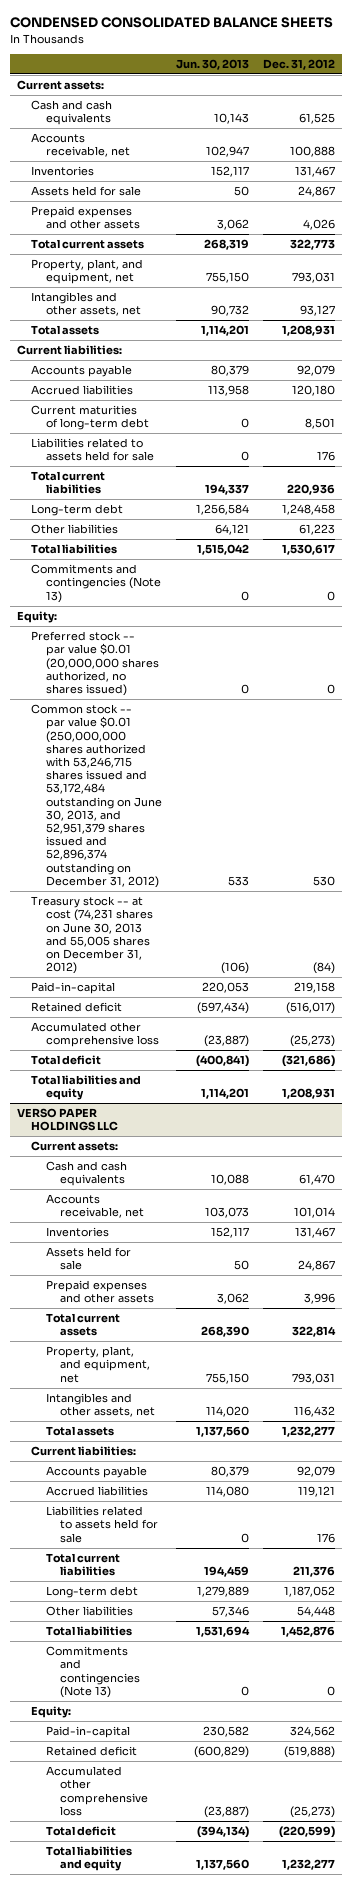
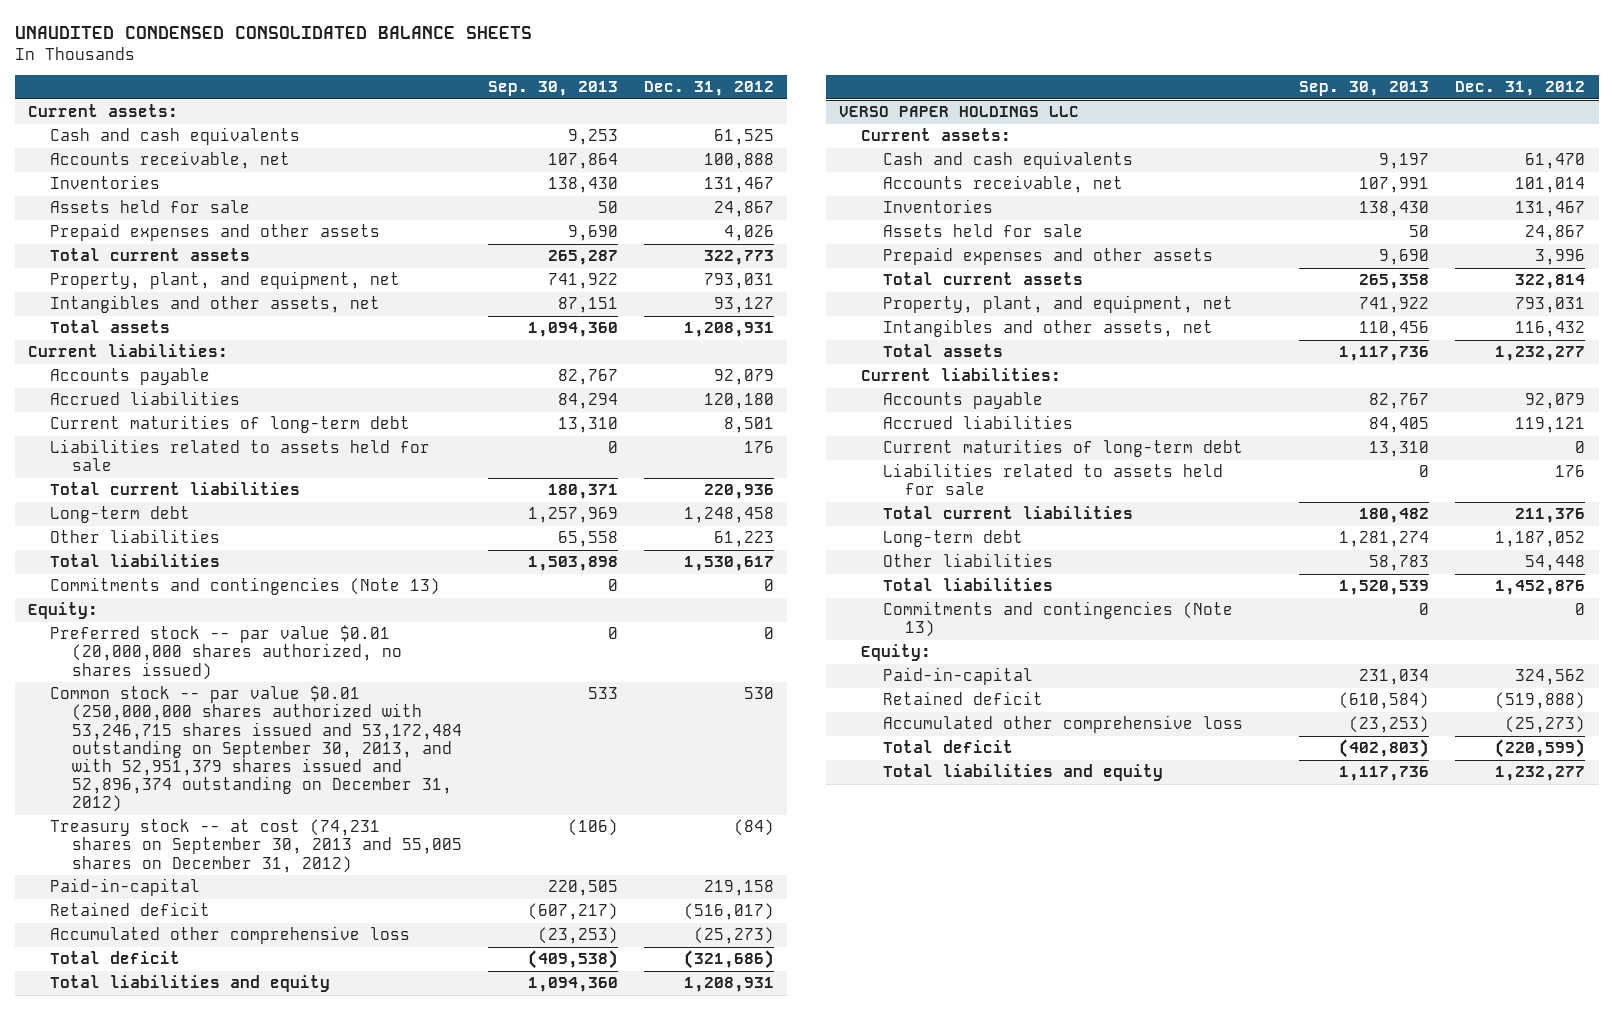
[9,17,333,29] CONDENSED CONSOLIDATED BALANCE SHEETS -> [14,25,532,39] UNAUDITED CONDENSED CONSOLIDATED BALANCE SHEETS
[175,58,249,70] Jun. 30, 2013 -> none
none -> [488,81,619,97] Sep. 30, 2013
[31,704,162,888] Common stock -- par value $0.01 (250,000,000 shares authorized with 53,246,715 shares issued and 53,172,484 outstanding on June 30, 2013, and 52,951,379 shares issued and 52,896,374 outstanding on December 31, 2012) -> [49,685,462,813] Common stock -- par value $0.01 (250,000,000 shares authorized with 53,246,715 shares issued and 53,172,484 outstanding on September 30, 2013, and with 52,951,379 shares issued and 52,896,374 outstanding on December 31, 2012)
[31,896,153,975] Treasury stock -- at cost (74,231 shares on June 30, 2013 and 55,005 shares on December 31, 2012) -> [49,819,462,873] Treasury stock -- at cost (74,231 shares on September 30, 2013 and 55,005 shares on December 31, 2012)
none -> [883,439,1244,458] Current maturities of long-term debt

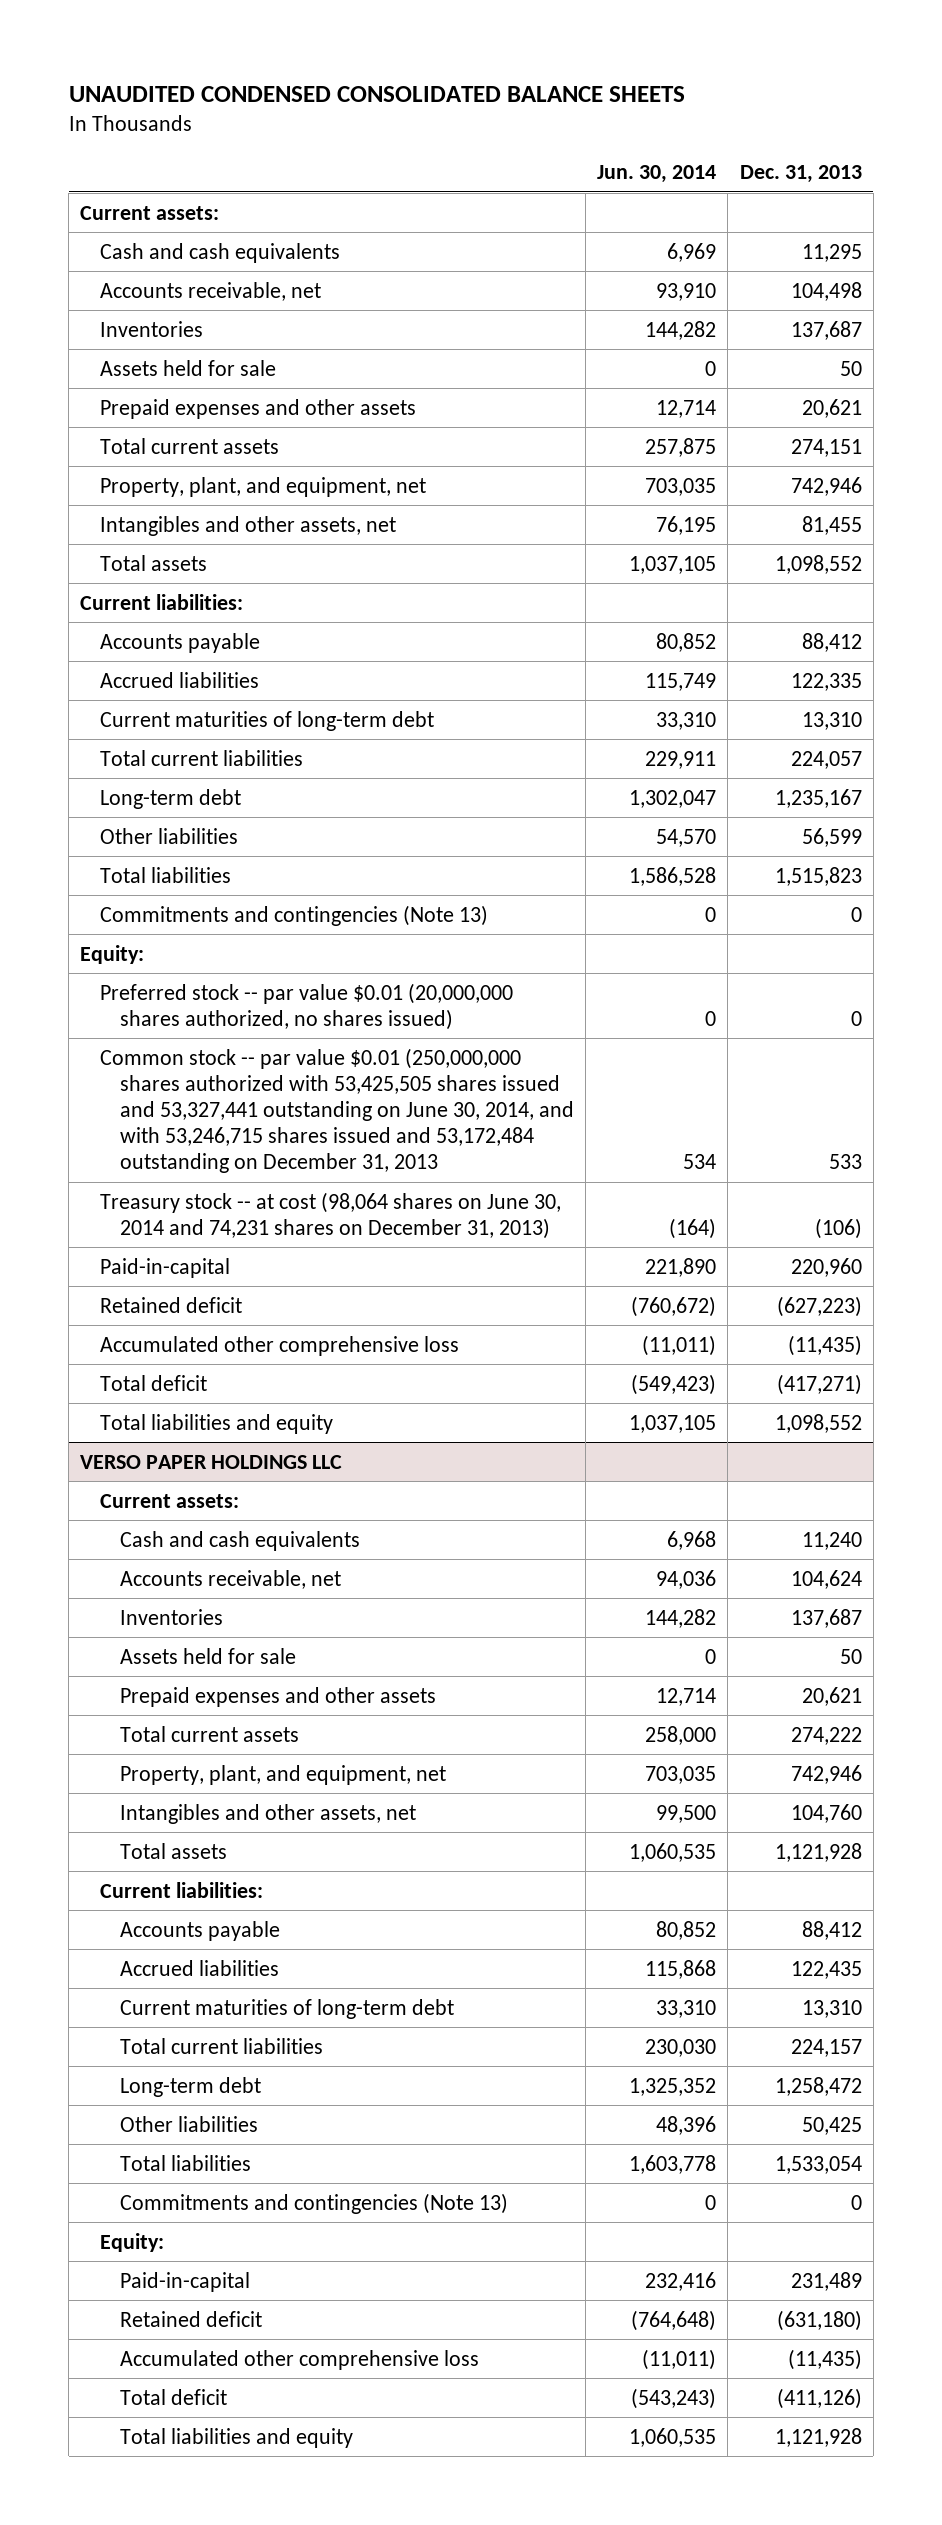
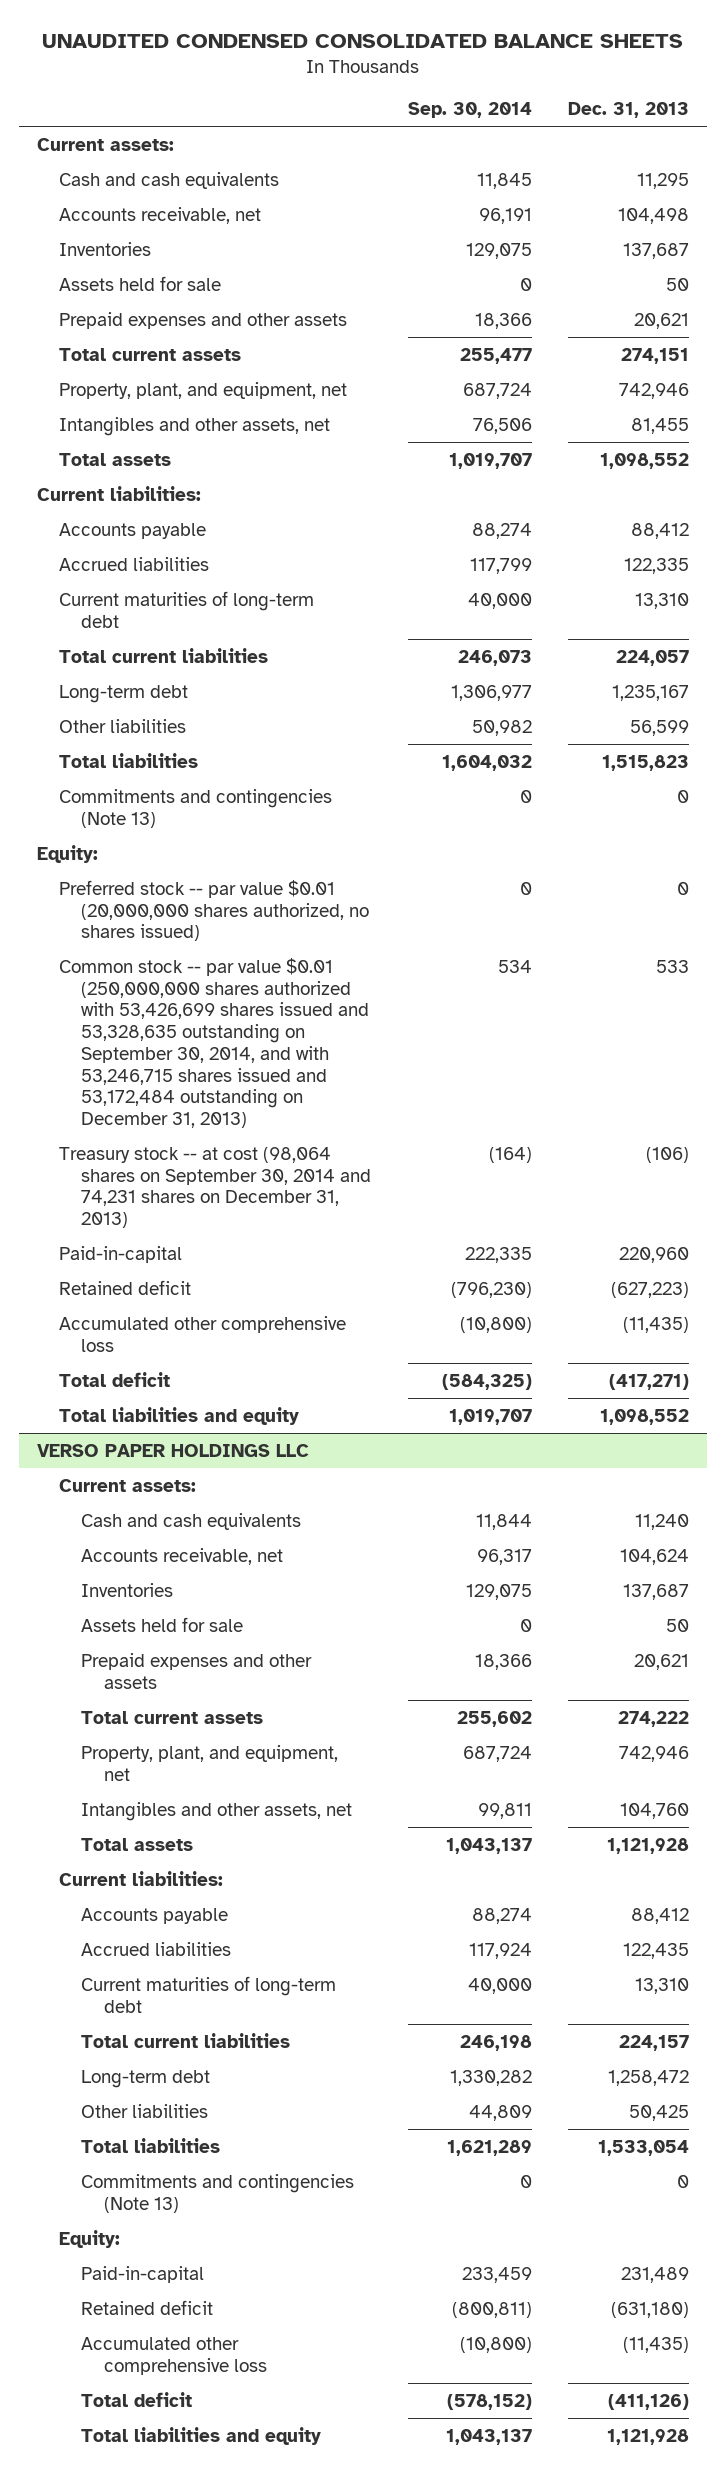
[597,165,717,184] Jun. 30, 2014 -> none
none -> [407,102,532,119] Sep. 30, 2014
[99,1047,574,1174] Common stock -- par value $0.01 (250,000,000 shares authorized with 53,425,505 shares issued and 53,327,441 outstanding on June 30, 2014, and with 53,246,715 shares issued and 53,172,484 outstanding on December 31, 2013 -> [58,957,370,1129] Common stock -- par value $0.01 (250,000,000 shares authorized with 53,426,699 shares issued and 53,328,635 outstanding on September 30, 2014, and with 53,246,715 shares issued and 53,172,484 outstanding on December 31, 2013)
[99,1191,561,1239] Treasury stock -- at cost (98,064 shares on June 30, 2014 and 74,231 shares on December 31, 2013) -> [58,1146,372,1229] Treasury stock -- at cost (98,064 shares on September 30, 2014 and 74,231 shares on December 31, 2013)

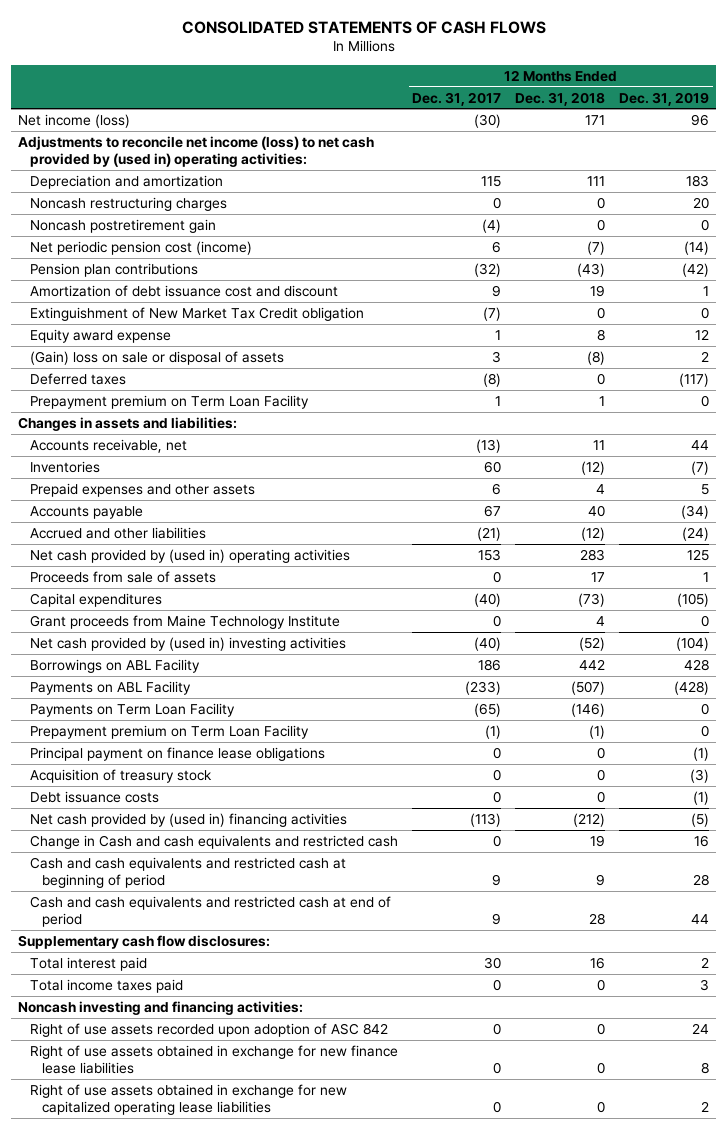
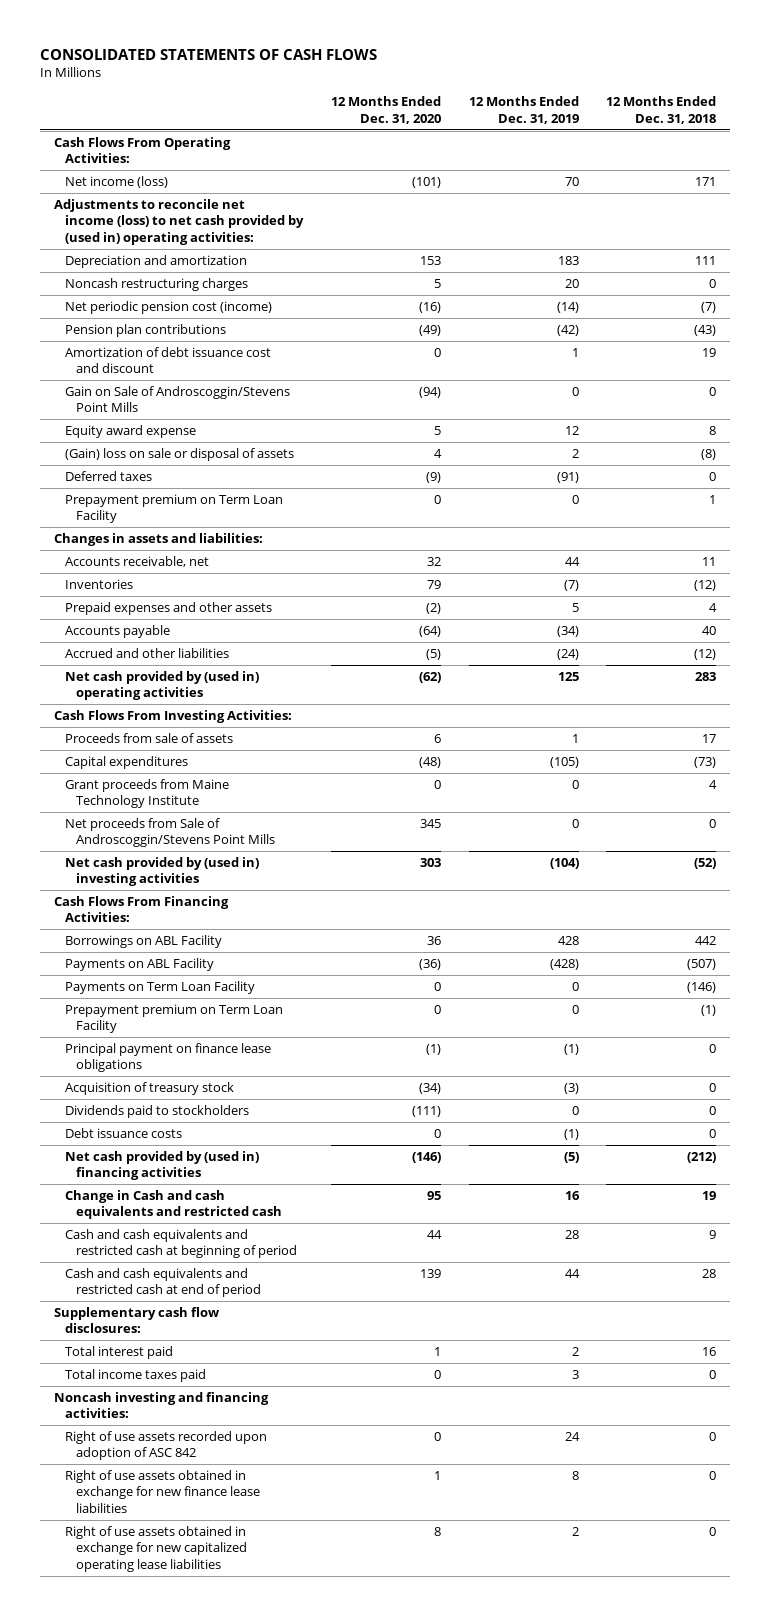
[412,91,502,106] Dec. 31, 2017 -> none
none -> [330,96,441,124] 12 Months Ended Dec. 31, 2020
none -> [53,137,231,164] Cash Flows From Operating Activities:
[691,113,710,126] 96 -> [564,177,579,187] 70
[29,218,216,233] Noncash postretirement gain -> none
[29,306,364,321] Extinguishment of New Market Tax Credit obligation -> none
none -> [65,386,291,413] Gain on Sale of Androscoggin/Stevens Point Mills
[679,372,710,387] (117) -> [556,472,579,484] (91)
none -> [53,710,292,724] Cash Flows From Investing Activities:
none -> [65,818,276,848] Net proceeds from Sale of Androscoggin/Stevens Point Mills
none -> [53,896,229,923] Cash Flows From Financing Activities:
none -> [65,1105,250,1119] Dividends paid to stockholders

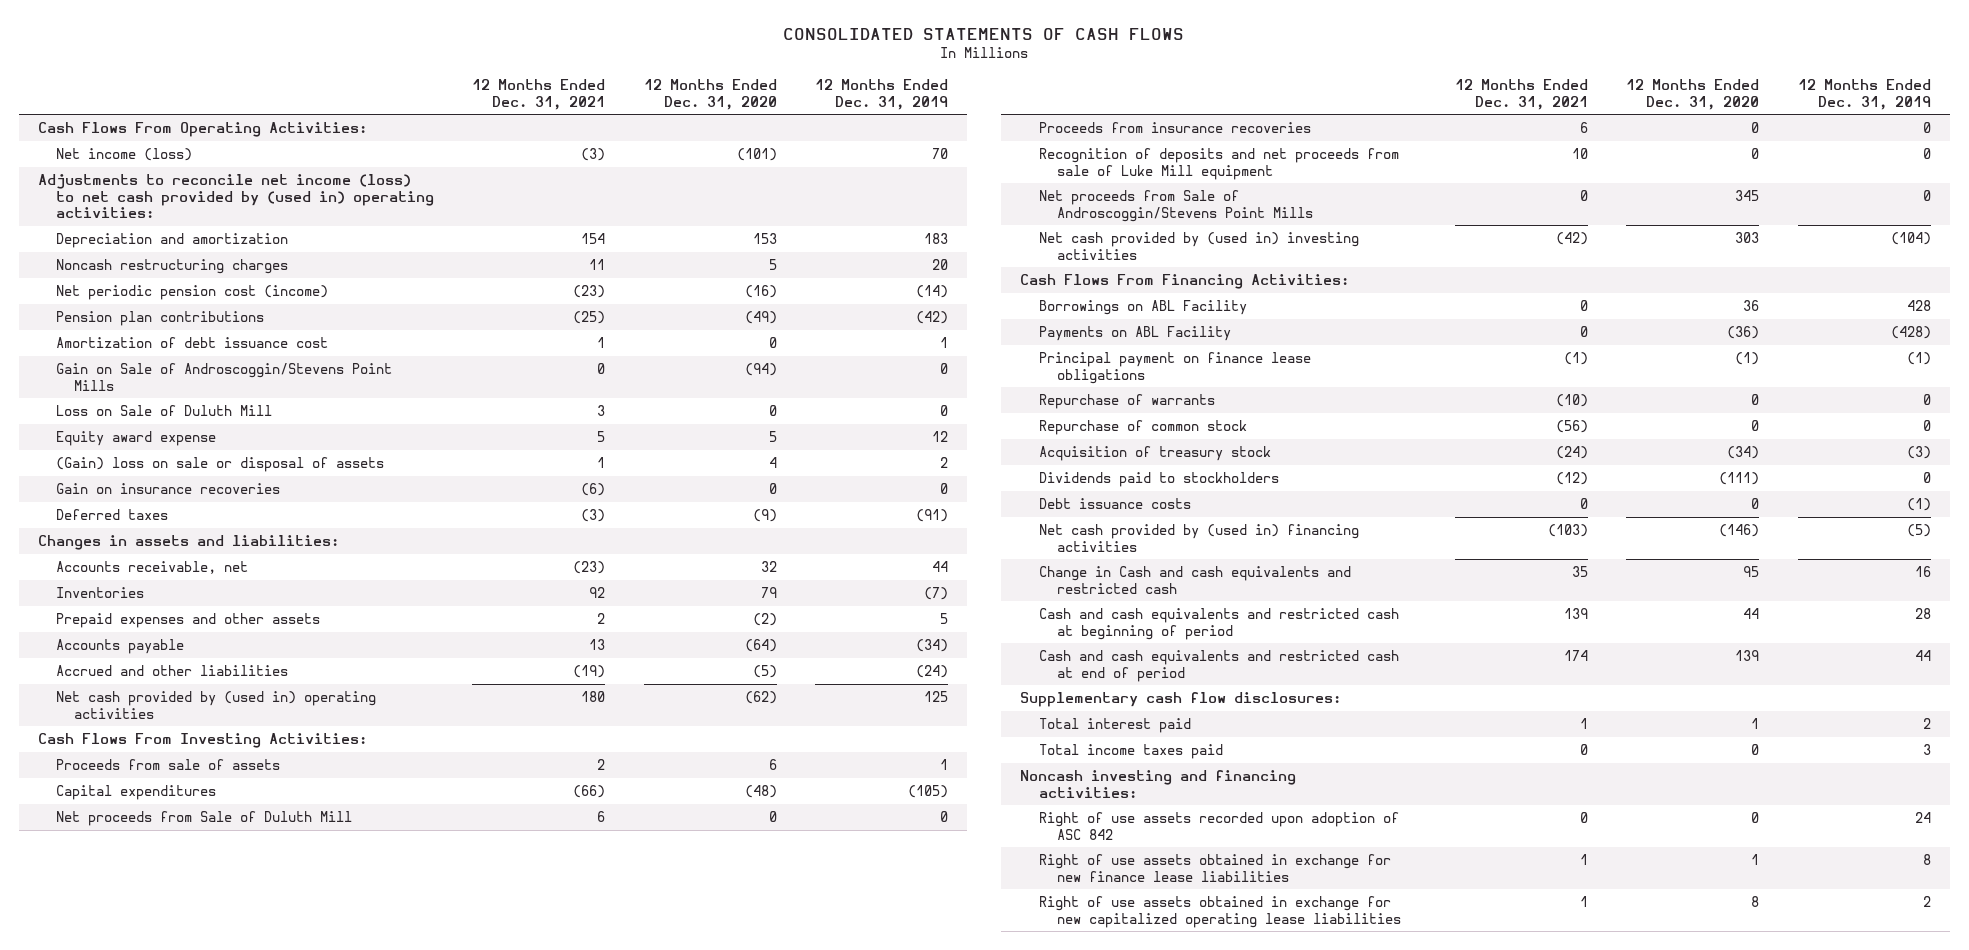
[606,96,717,124] 12 Months Ended Dec. 31, 2018 -> none
none -> [472,78,606,110] 12 Months Ended Dec. 31, 2021
[65,347,272,374] Amortization of debt issuance cost and discount -> [56,337,329,349] Amortization of debt issuance cost
none -> [56,405,273,417] Loss on Sale of Duluth Mill
none -> [56,483,281,495] Gain on insurance recoveries
[65,494,284,524] Prepayment premium on Term Loan Facility -> none
[65,779,230,809] Grant proceeds from Maine Technology Institute -> none
none -> [56,811,353,827] Net proceeds from Sale of Duluth Mill
none -> [1038,122,1311,134] Proceeds from insurance recoveries
none -> [1038,148,1399,180] Recognition of deposits and net proceeds from sale of Luke Mill equipment
[65,981,256,995] Payments on Term Loan Facility -> none
[65,1004,284,1034] Prepayment premium on Term Loan Facility -> none
none -> [1038,394,1215,410] Repurchase of warrants
none -> [1038,420,1247,436] Repurchase of common stock

